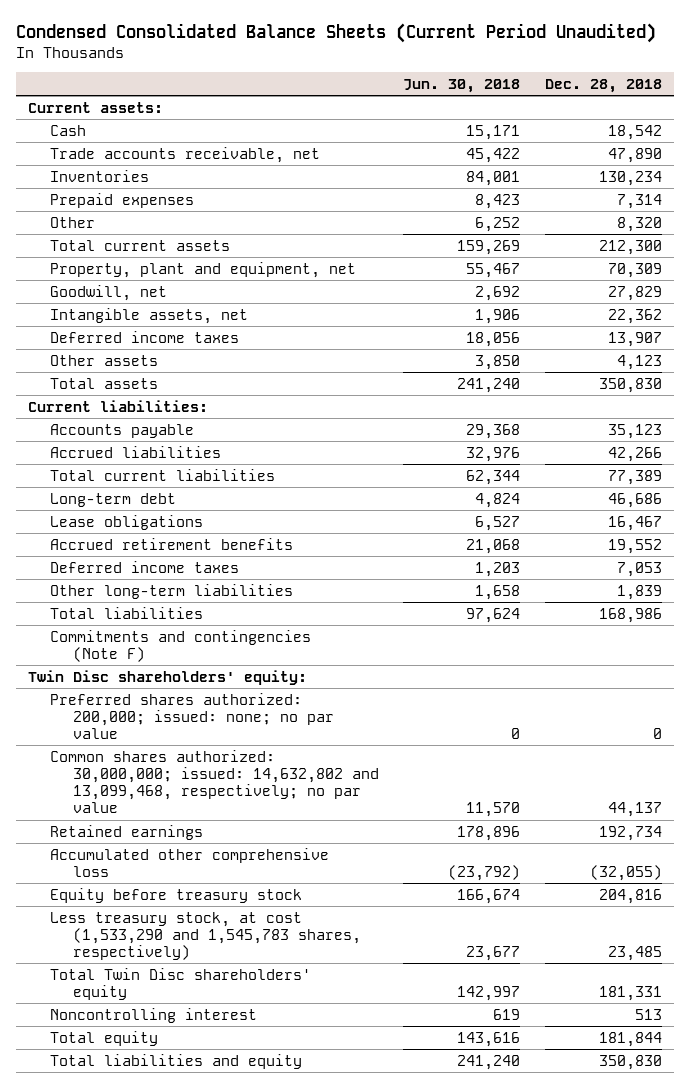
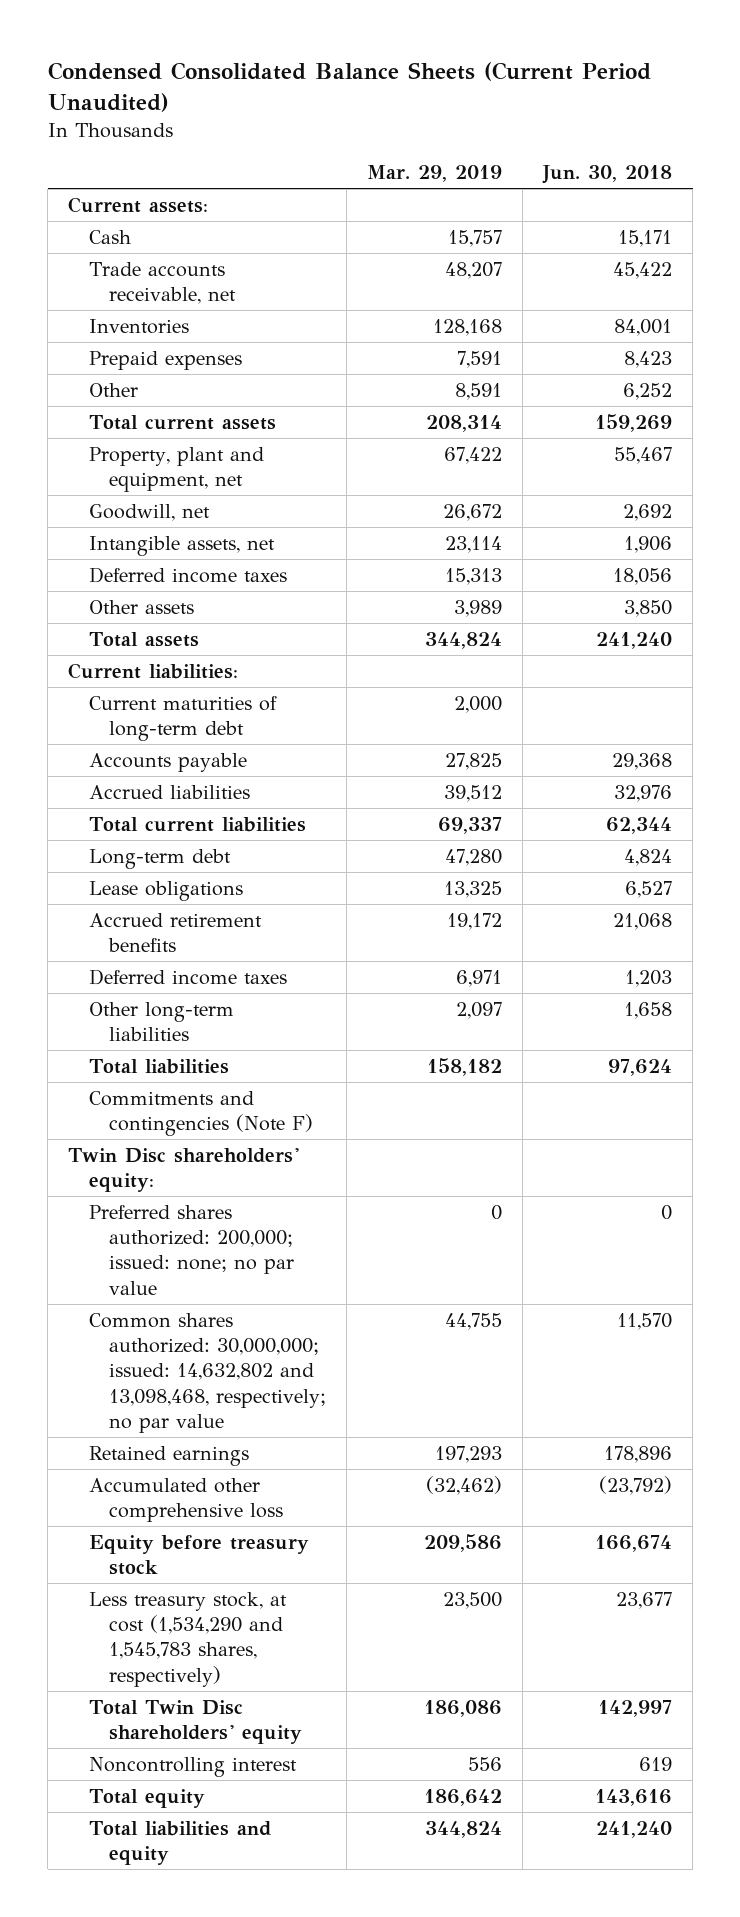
[544,78,662,93] Dec. 28, 2018 -> none
none -> [367,165,503,183] Mar. 29, 2019
none -> [88,695,277,742] Current maturities of long-term debt
[50,749,380,814] Common shares authorized: 30,000,000; issued: 14,632,802 and 13,099,468, respectively; no par value -> [88,1312,327,1434] Common shares authorized: 30,000,000; issued: 14,632,802 and 13,098,468, respectively; no par value
[50,911,362,961] Less treasury stock, at cost (1,533,290 and 1,545,783 shares, respectively) -> [88,1591,287,1687] Less treasury stock, at cost (1,534,290 and 1,545,783 shares, respectively)

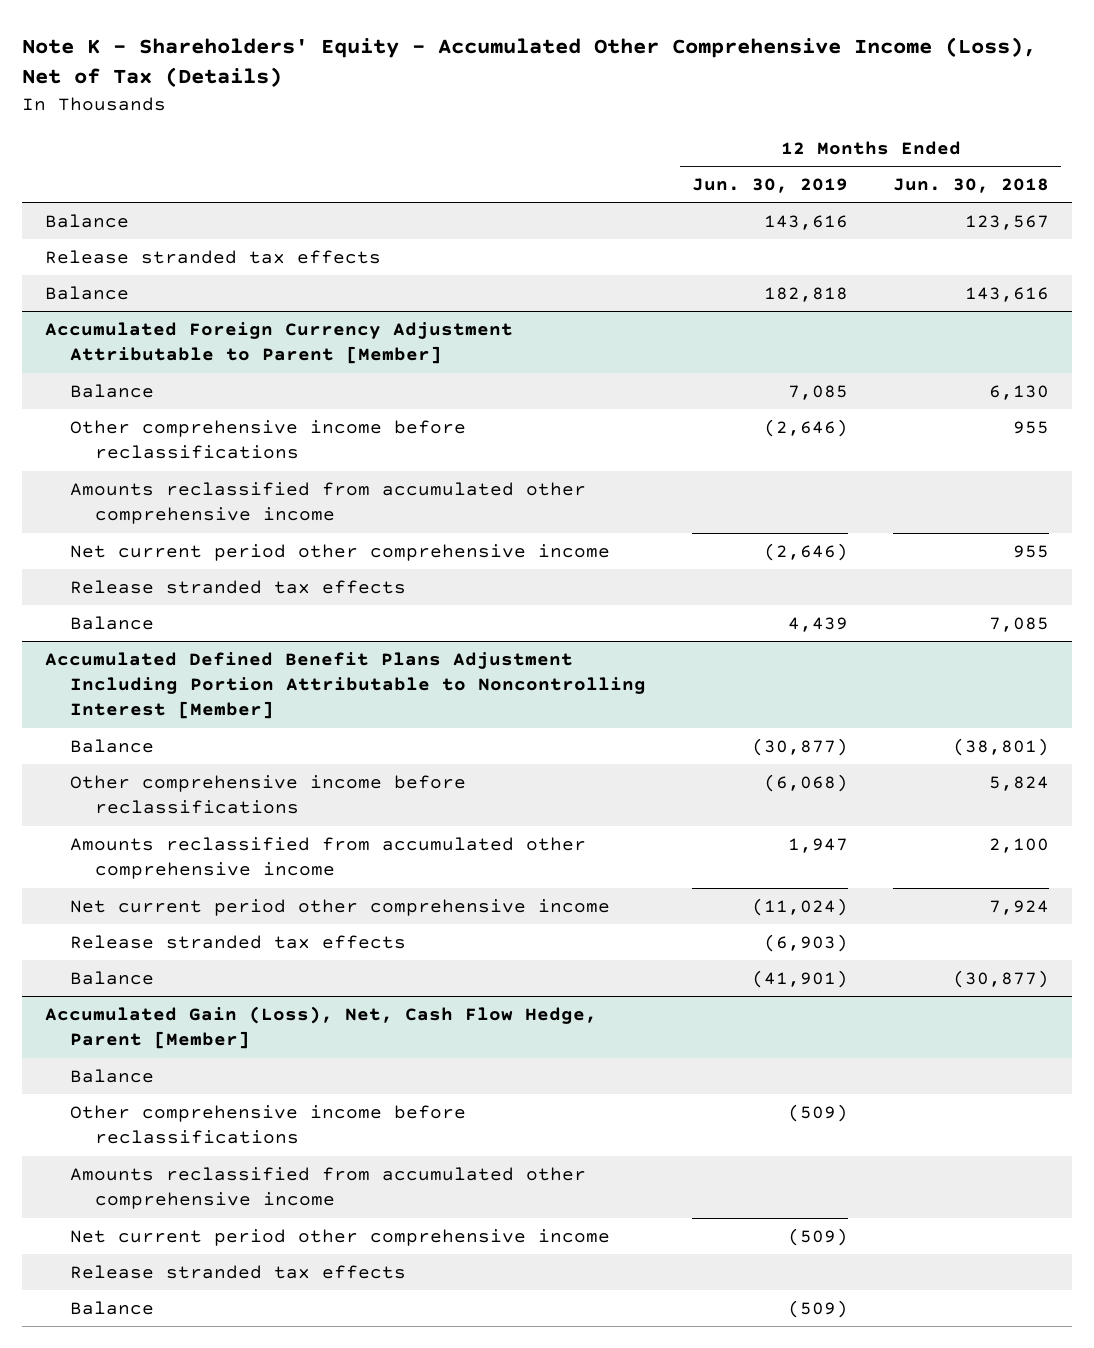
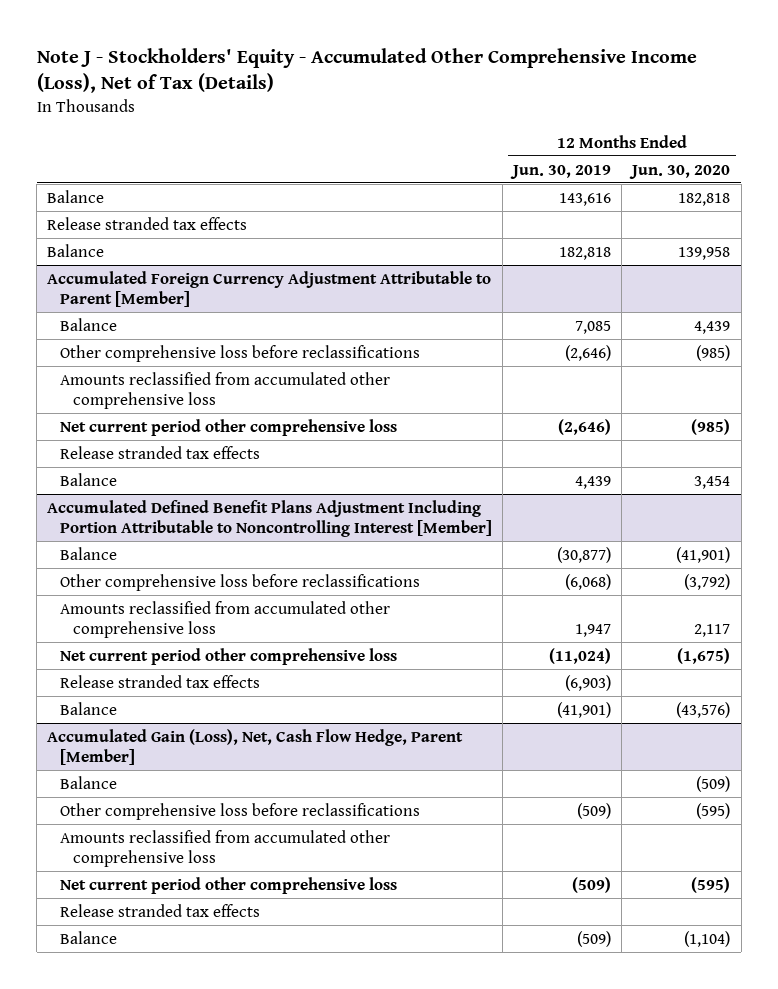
[21,36,1036,88] Note K - Shareholders' Equity - Accumulated Other Comprehensive Income (Loss), Net of Tax (Details) -> [36,48,697,94] Note J - Stockholders' Equity - Accumulated Other Comprehensive Income (Loss), Net of Tax (Details)
[893,178,1050,194] Jun. 30, 2018 -> none
none -> [629,164,731,179] Jun. 30, 2020
[70,420,467,460] Other comprehensive income before reclassifications -> [59,344,420,362] Other comprehensive loss before reclassifications
[70,482,587,525] Amounts reclassified from accumulated other comprehensive income -> [59,371,390,409] Amounts reclassified from accumulated other comprehensive loss
[70,544,611,562] Net current period other comprehensive income -> [59,418,397,436] Net current period other comprehensive loss
[70,775,467,815] Other comprehensive income before reclassifications -> [59,573,420,591] Other comprehensive loss before reclassifications
[70,837,587,880] Amounts reclassified from accumulated other comprehensive income -> [59,600,390,638] Amounts reclassified from accumulated other comprehensive loss
[70,899,611,917] Net current period other comprehensive income -> [59,647,397,665] Net current period other comprehensive loss
[70,1105,467,1145] Other comprehensive income before reclassifications -> [59,802,420,820] Other comprehensive loss before reclassifications
[70,1167,587,1210] Amounts reclassified from accumulated other comprehensive income -> [59,829,390,867] Amounts reclassified from accumulated other comprehensive loss
[70,1229,611,1247] Net current period other comprehensive income -> [59,876,397,894] Net current period other comprehensive loss

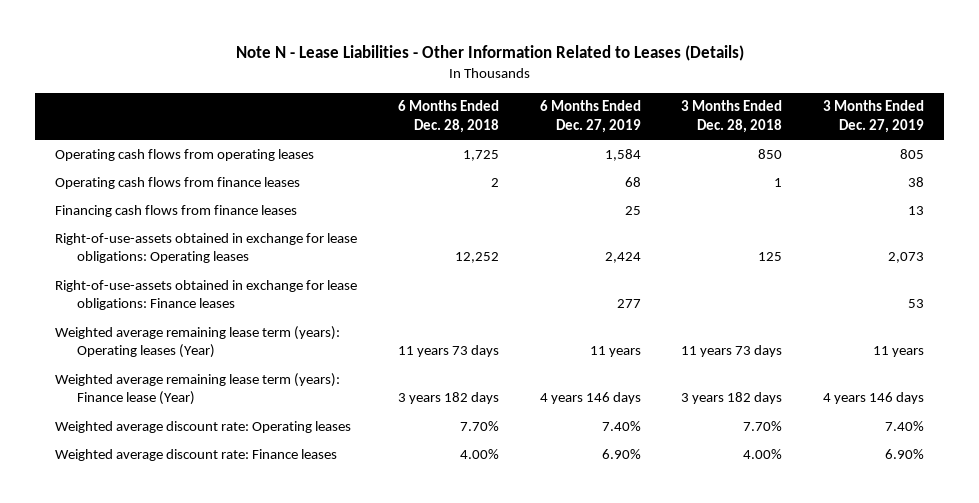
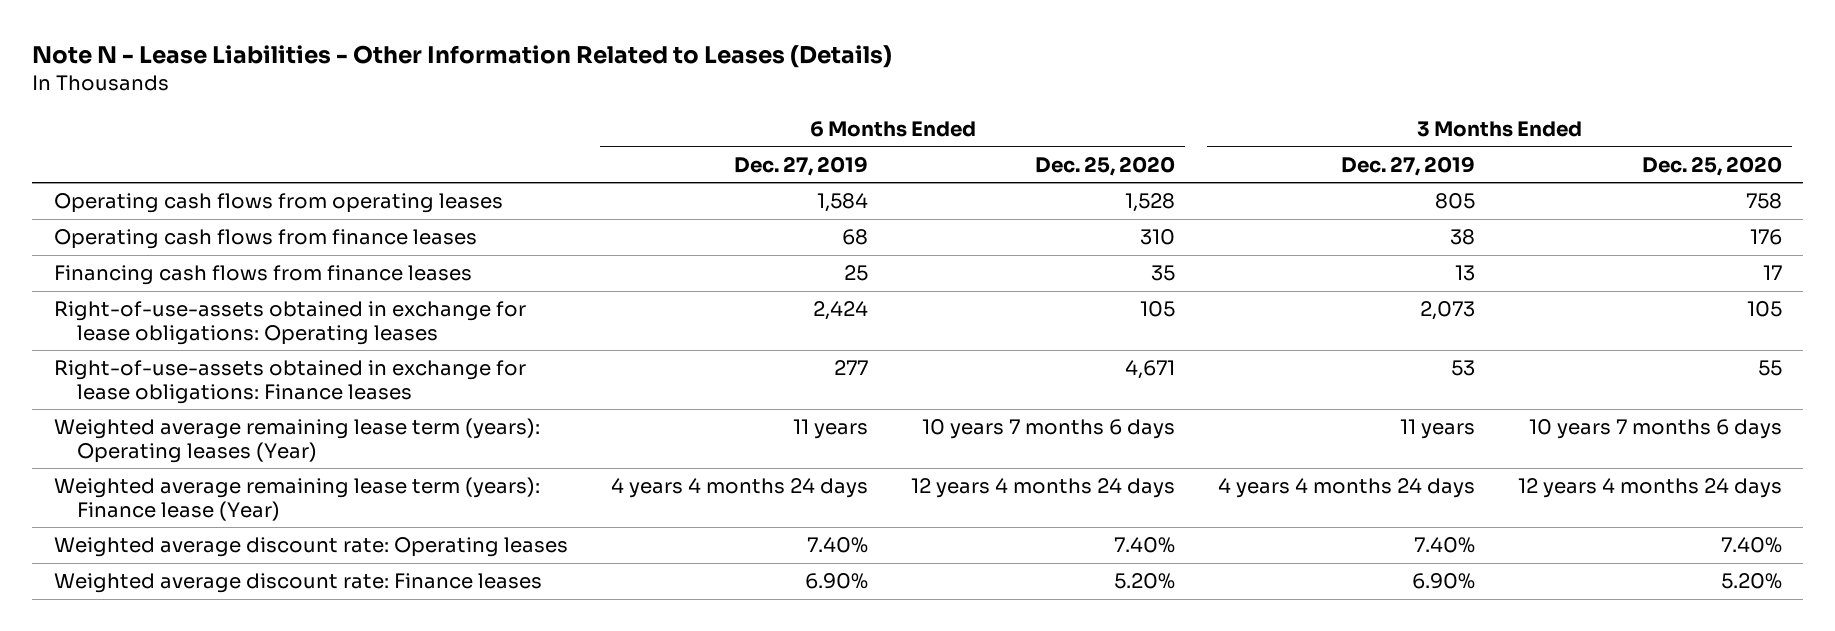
[398,100,500,134] 6 Months Ended Dec. 28, 2018 -> none
[681,100,783,134] 3 Months Ended Dec. 28, 2018 -> none
none -> [1034,155,1175,176] Dec. 25, 2020
none -> [1641,155,1782,176] Dec. 25, 2020
[539,392,641,405] 4 years 146 days -> [610,478,868,499] 4 years 4 months 24 days
[823,392,925,405] 4 years 146 days -> [1217,478,1475,499] 4 years 4 months 24 days

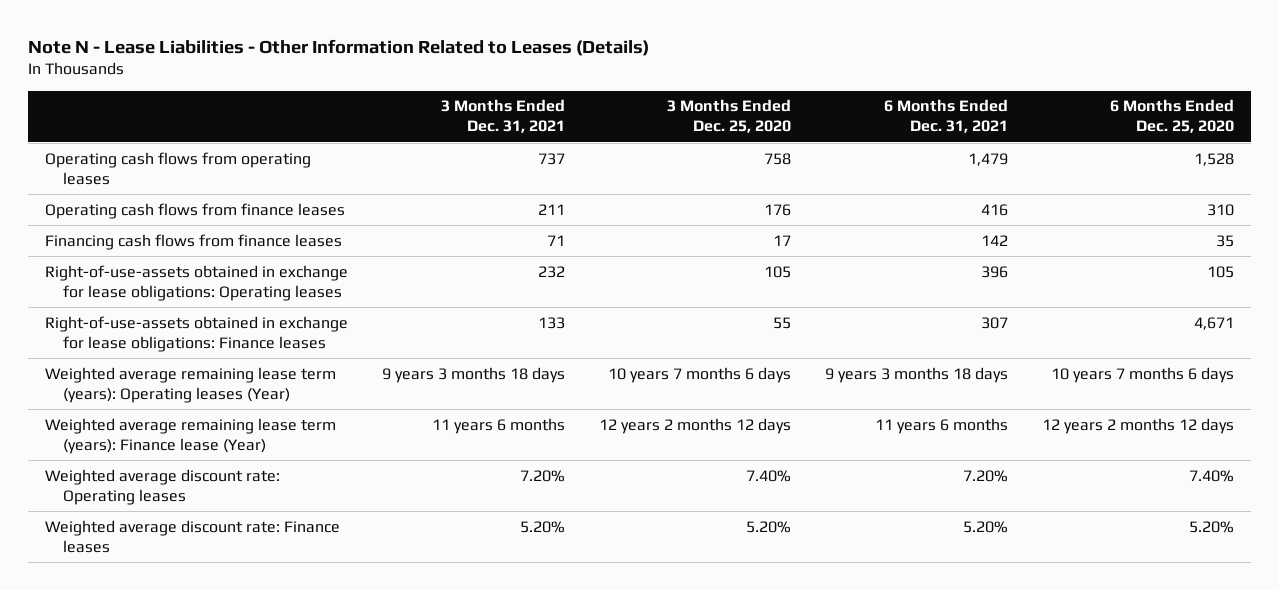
[733,155,868,176] Dec. 27, 2019 -> none
[1340,155,1475,176] Dec. 27, 2019 -> none
none -> [441,99,566,134] 3 Months Ended Dec. 31, 2021
none -> [884,99,1009,134] 6 Months Ended Dec. 31, 2021
[910,478,1175,499] 12 years 4 months 24 days -> [1042,417,1235,434] 12 years 2 months 12 days
[1517,478,1782,499] 12 years 4 months 24 days -> [599,417,792,434] 12 years 2 months 12 days

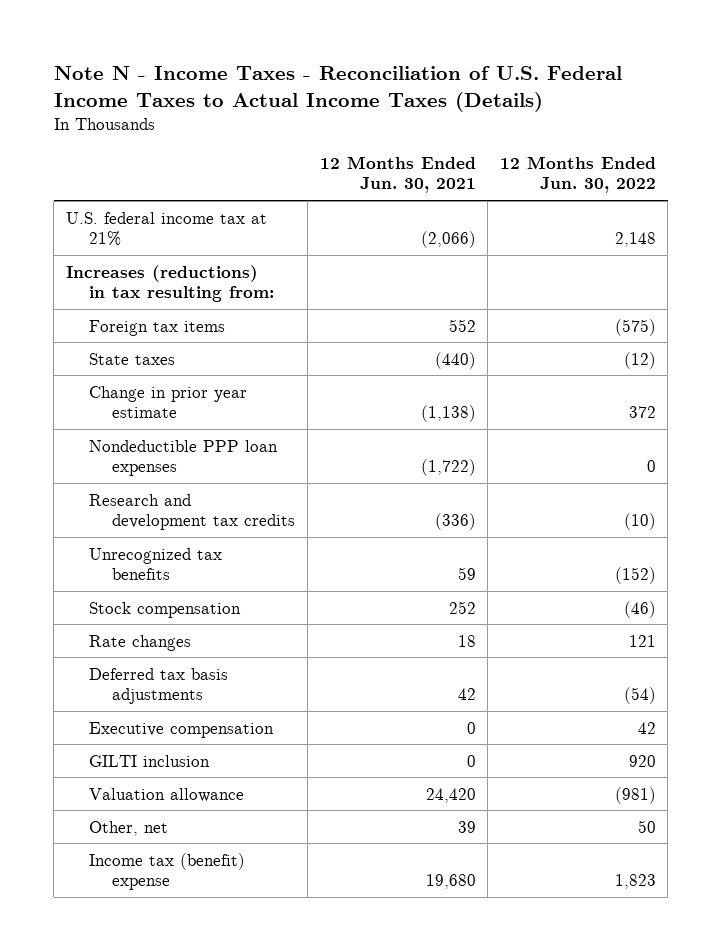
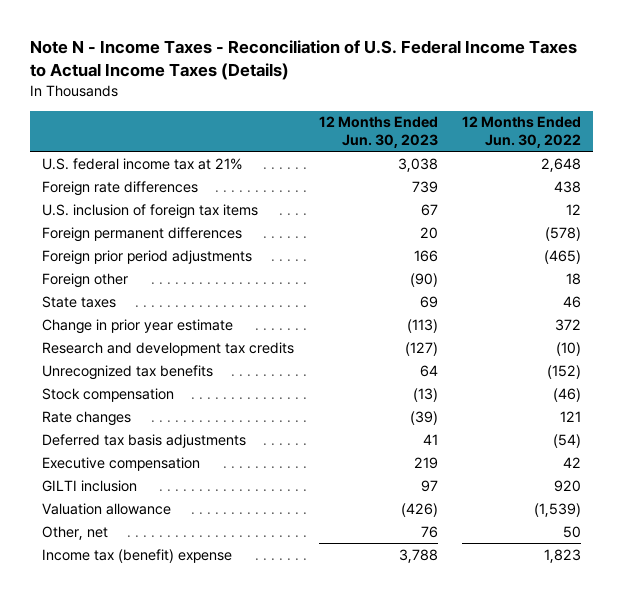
[319,156,476,194] 12 Months Ended Jun. 30, 2021 -> none
none -> [318,116,438,148] 12 Months Ended Jun. 30, 2023
[65,264,275,302] Increases (reductions) in tax resulting from: -> none
[614,231,656,247] 2,148 -> [541,157,582,172] 2,648
[89,319,226,336] Foreign tax items -> [42,180,199,196] Foreign rate differences
[614,318,656,336] (575) -> [554,180,582,193] 438
none -> [42,203,259,219] U.S. inclusion of foreign tax items
none -> [42,226,243,242] Foreign permanent differences
none -> [42,249,253,265] Foreign prior period adjustments
none -> [42,272,129,288] Foreign other
[623,351,656,369] (12) -> [563,295,582,308] 46
[89,439,279,476] Nondeductible PPP loan expenses -> none
[614,786,656,804] (981) -> [534,502,582,517] (1,539)

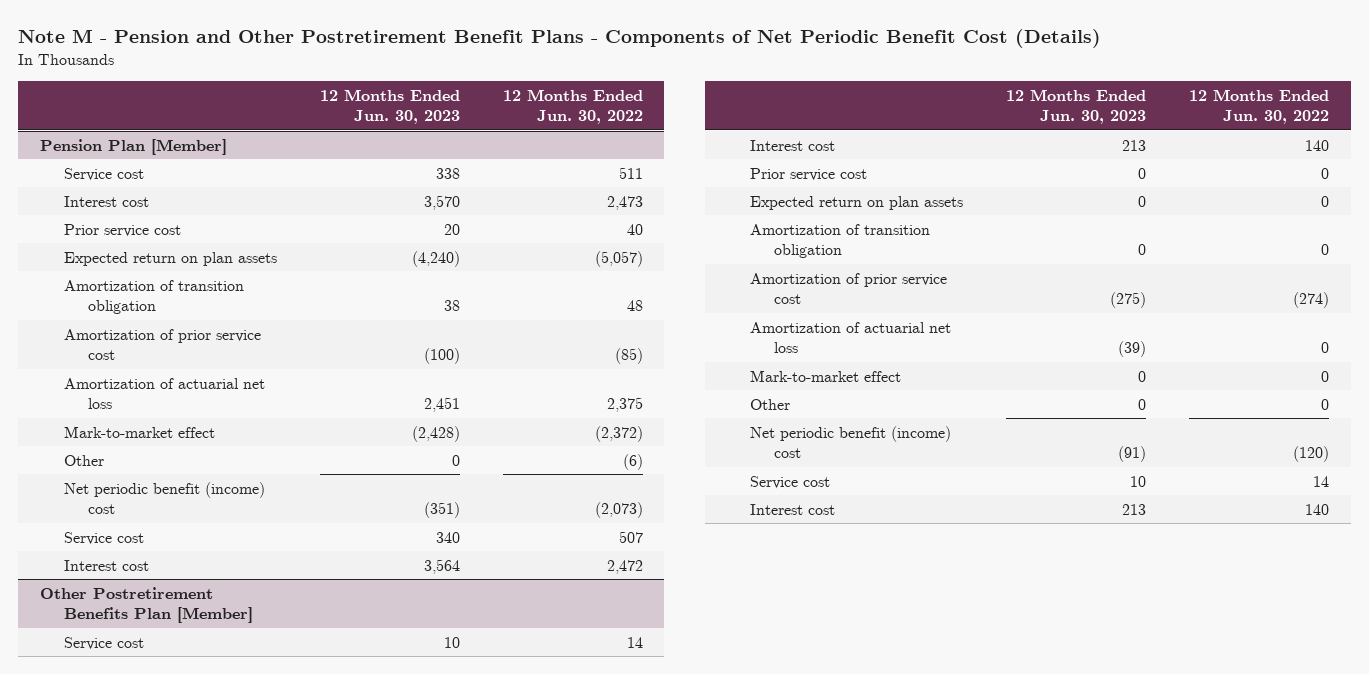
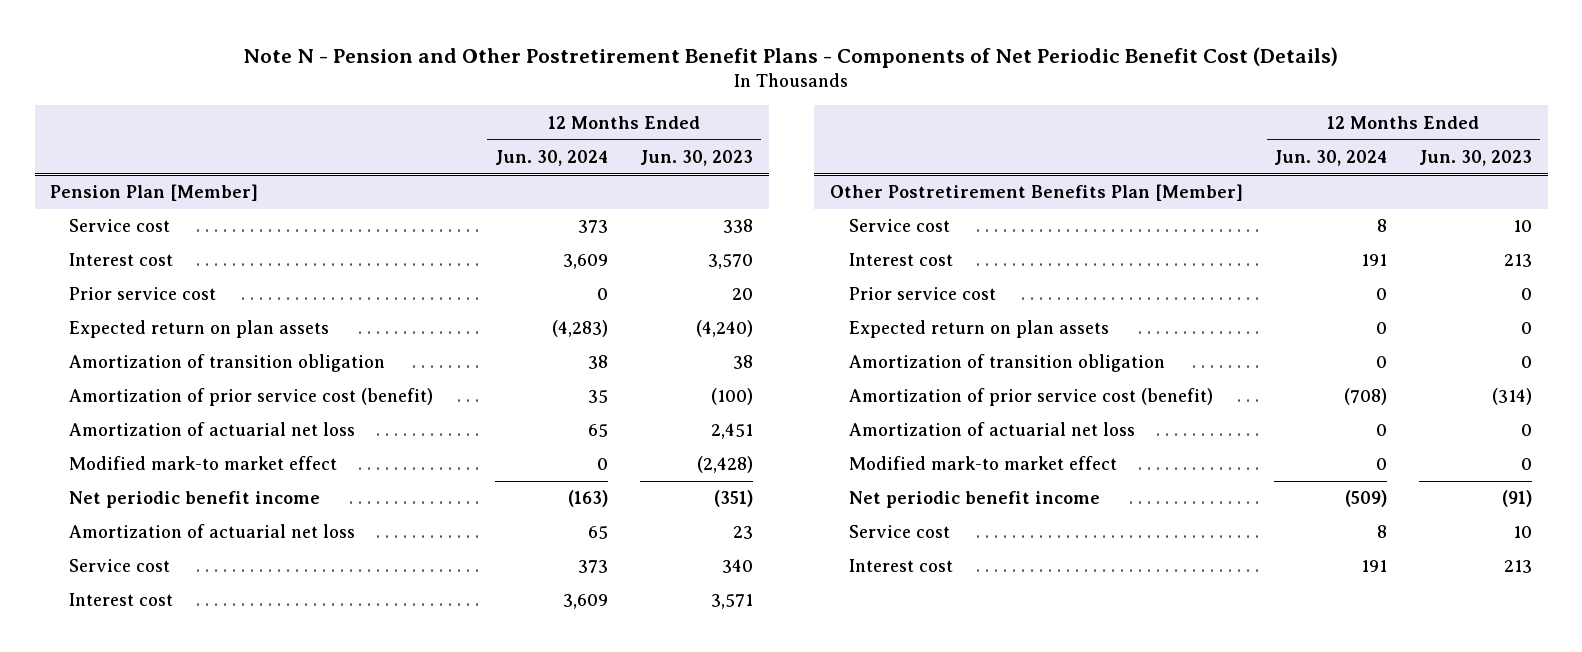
[18,29,1102,49] Note M - Pension and Other Postretirement Benefit Plans - Components of Net Periodic Benefit Cost (Details) -> [243,46,1339,68] Note N - Pension and Other Postretirement Benefit Plans - Components of Net Periodic Benefit Cost (Details)
[502,88,643,125] 12 Months Ended Jun. 30, 2022 -> none
none -> [495,149,609,166] Jun. 30, 2024
[63,328,261,361] Amortization of prior service cost -> [69,388,434,407] Amortization of prior service cost (benefit)
[63,454,104,466] Other -> none
[63,425,215,438] Mark-to-market effect -> [69,456,338,471] Modified mark-to market effect
[63,481,265,515] Net periodic benefit (income) cost -> [69,491,321,509] Net periodic benefit income
none -> [69,524,356,539] Amortization of actuarial net loss
[423,558,460,574] 3,564 -> [710,594,753,610] 3,571
[750,398,791,410] Other -> none
[750,272,948,305] Amortization of prior service cost -> [848,388,1213,407] Amortization of prior service cost (benefit)
[1110,292,1147,309] (275) -> [1492,388,1533,406] (314)
[1118,341,1147,358] (39) -> [1521,424,1533,437] 0
[750,369,902,382] Mark-to-market effect -> [848,456,1117,471] Modified mark-to market effect
[750,425,952,459] Net periodic benefit (income) cost -> [848,491,1100,509] Net periodic benefit income

